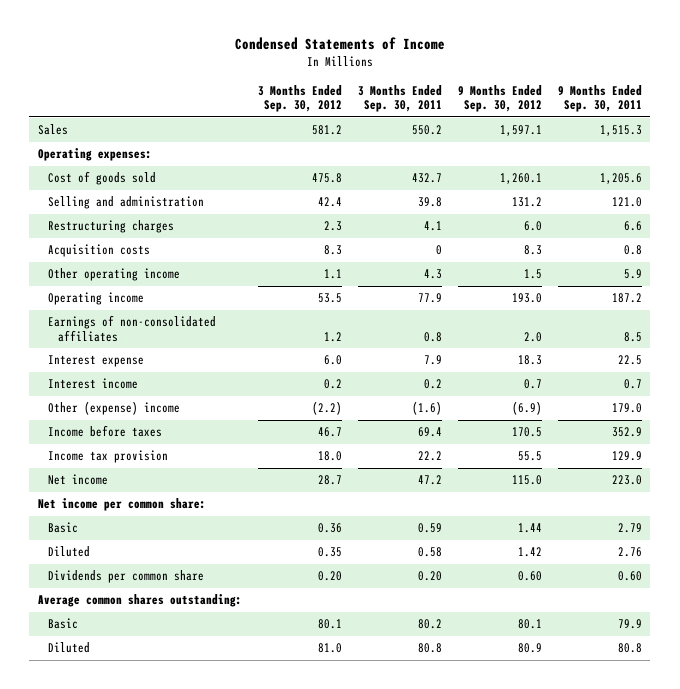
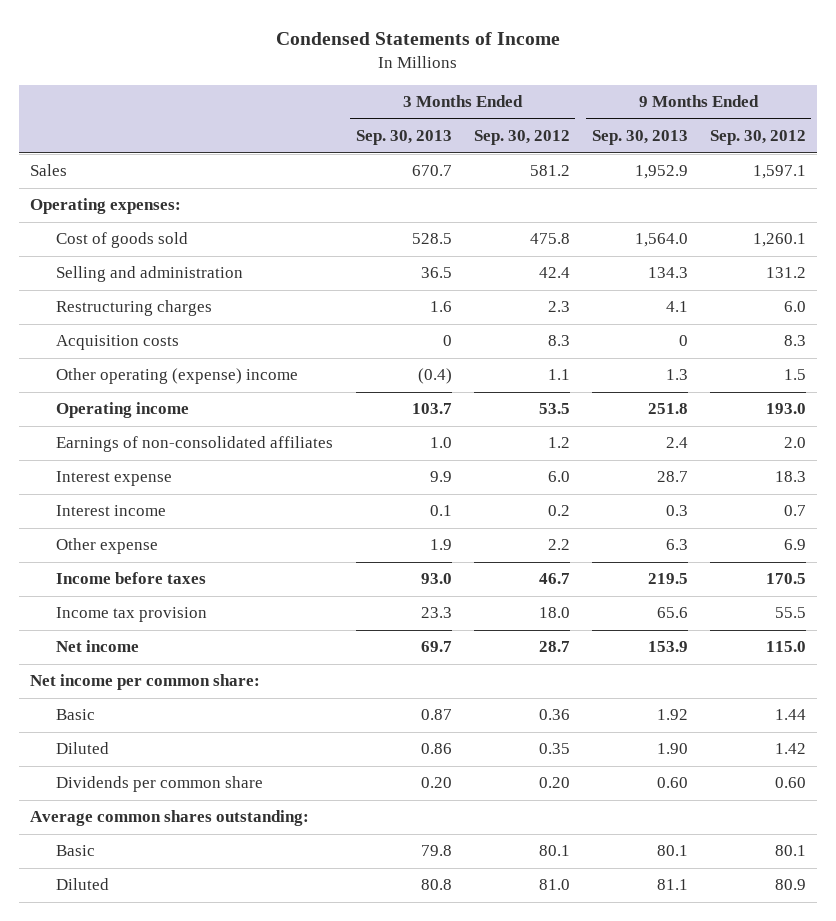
[357,84,442,112] 3 Months Ended Sep. 30, 2011 -> none
[558,84,643,112] 9 Months Ended Sep. 30, 2011 -> none
none -> [355,130,452,146] Sep. 30, 2013
none -> [591,130,688,146] Sep. 30, 2013
[47,268,180,282] Other operating income -> [56,368,299,385] Other operating (expense) income
[47,401,180,416] Other (expense) income -> [56,538,159,555] Other expense
[311,401,342,416] (2.2) -> [547,539,570,551] 2.2
[512,401,543,416] (6.9) -> [783,539,806,551] 6.9

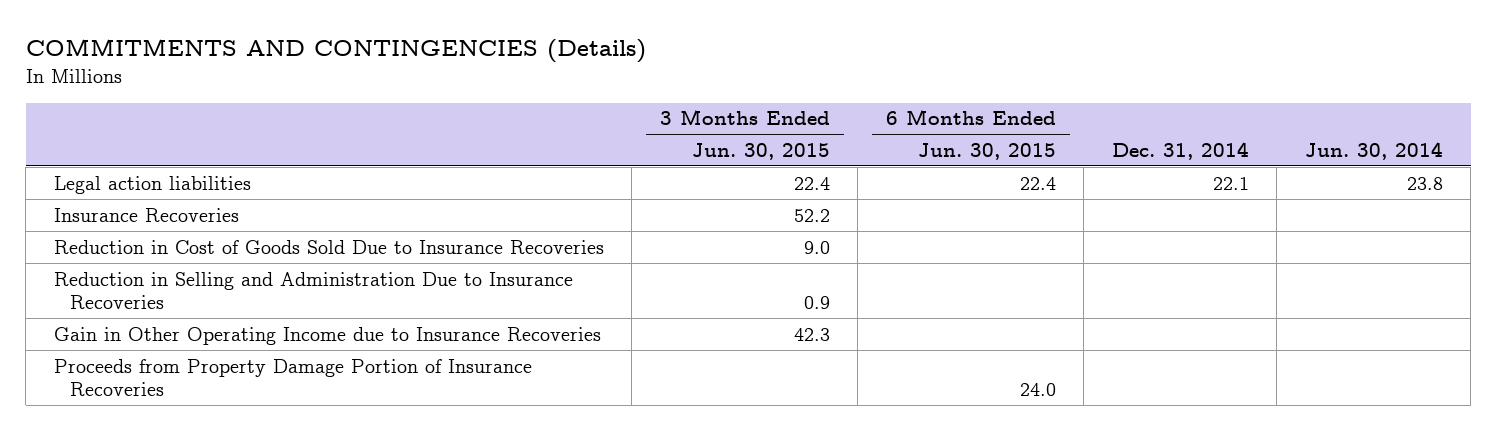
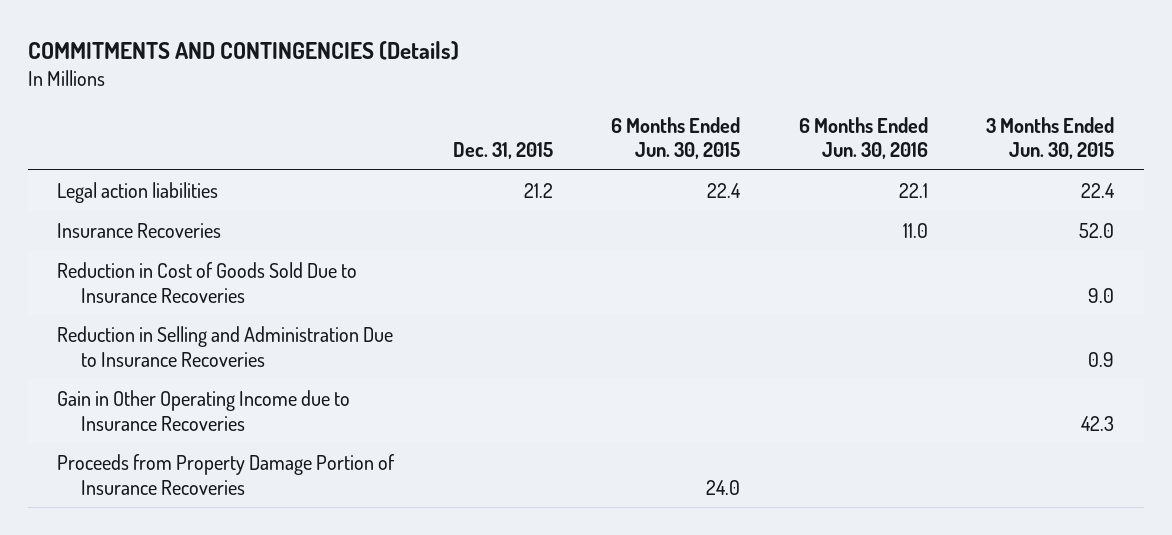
[1111,141,1249,160] Dec. 31, 2014 -> none
[1304,141,1443,160] Jun. 30, 2014 -> none
none -> [452,142,553,160] Dec. 31, 2015
none -> [798,116,928,160] 6 Months Ended Jun. 30, 2016
[793,208,830,222] 52.2 -> [1079,223,1115,239] 52.0

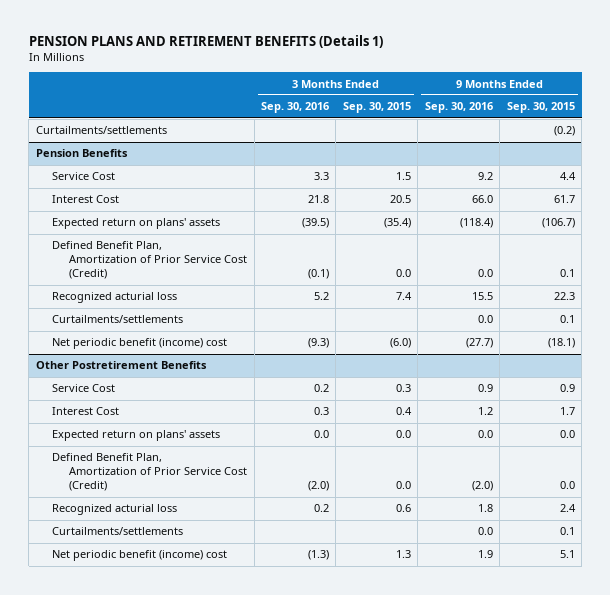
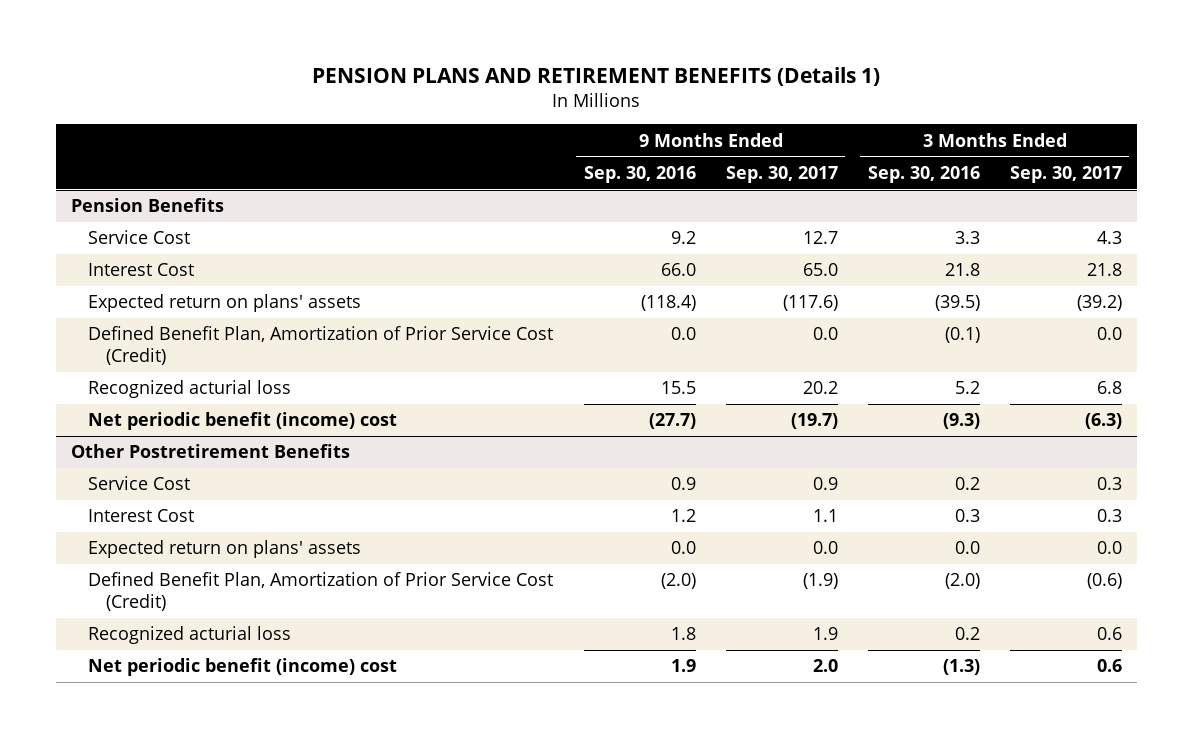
[342,102,411,114] Sep. 30, 2015 -> none
[506,102,575,114] Sep. 30, 2015 -> none
none -> [725,166,838,184] Sep. 30, 2017
none -> [1009,166,1122,184] Sep. 30, 2017
[35,126,167,135] Curtailments/settlements -> none
[52,315,184,324] Curtailments/settlements -> none
[52,527,184,536] Curtailments/settlements -> none

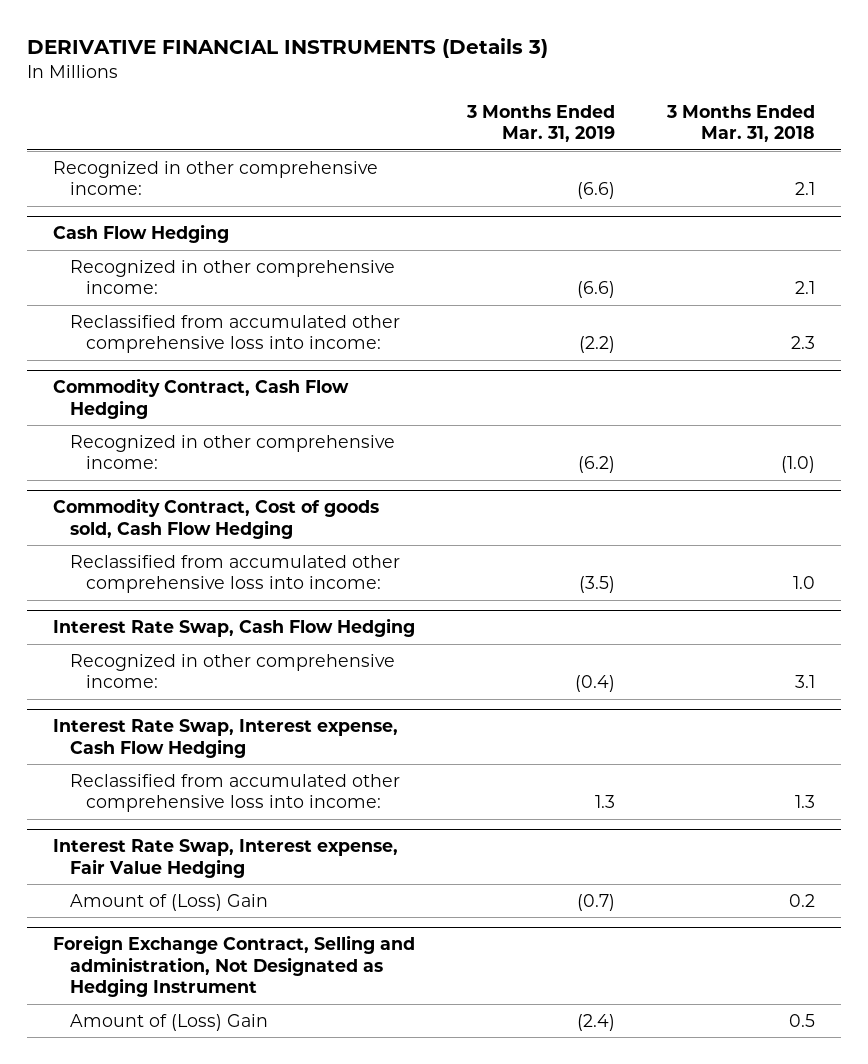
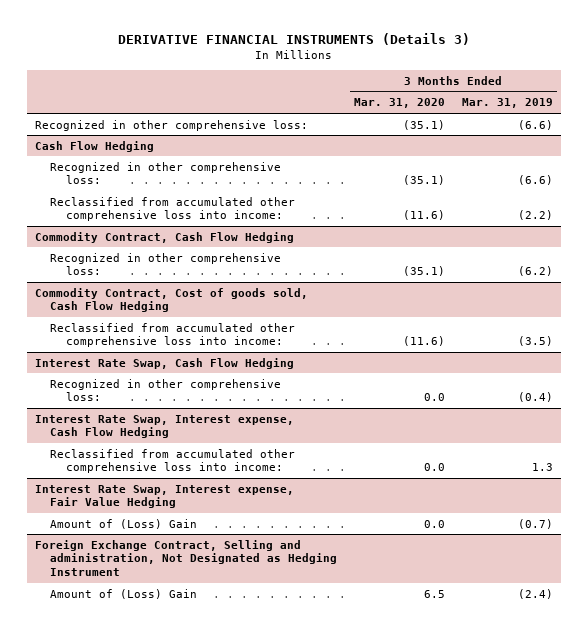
[665,104,815,143] 3 Months Ended Mar. 31, 2018 -> none
none -> [353,98,445,109] Mar. 31, 2020
[53,160,379,196] Recognized in other comprehensive income: -> [34,119,308,131] Recognized in other comprehensive loss:
[69,259,395,295] Recognized in other comprehensive income: -> [50,161,282,185] Recognized in other comprehensive loss:
[69,434,395,470] Recognized in other comprehensive income: -> [50,252,282,276] Recognized in other comprehensive loss:
[69,653,395,689] Recognized in other comprehensive income: -> [50,378,282,402] Recognized in other comprehensive loss:

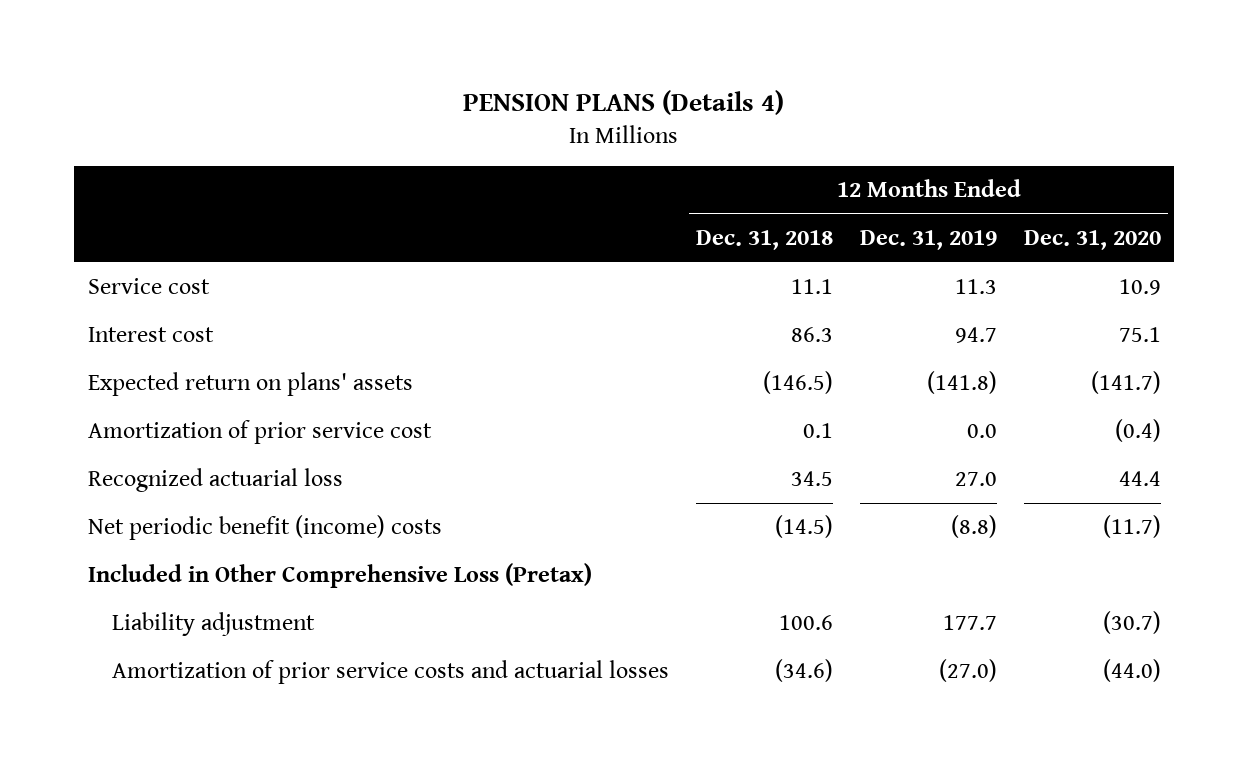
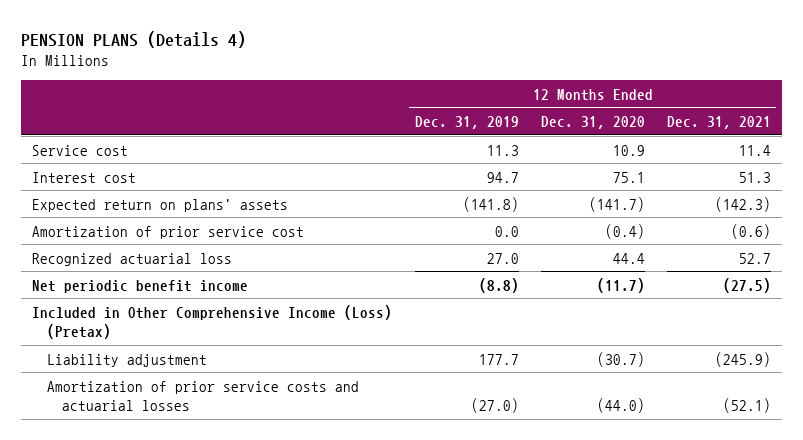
[696,230,834,251] Dec. 31, 2018 -> none
none -> [666,116,771,130] Dec. 31, 2021
[87,515,442,541] Net periodic benefit (income) costs -> [32,279,249,293] Net periodic benefit income
[87,563,592,589] Included in Other Comprehensive Loss (Pretax) -> [32,304,393,339] Included in Other Comprehensive Income (Loss) (Pretax)

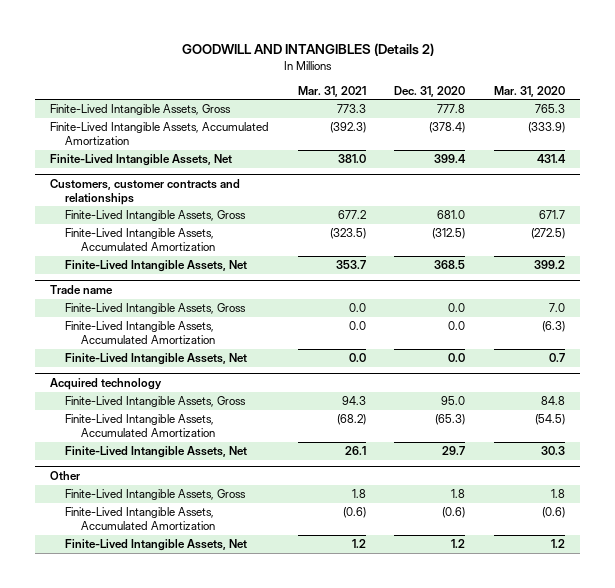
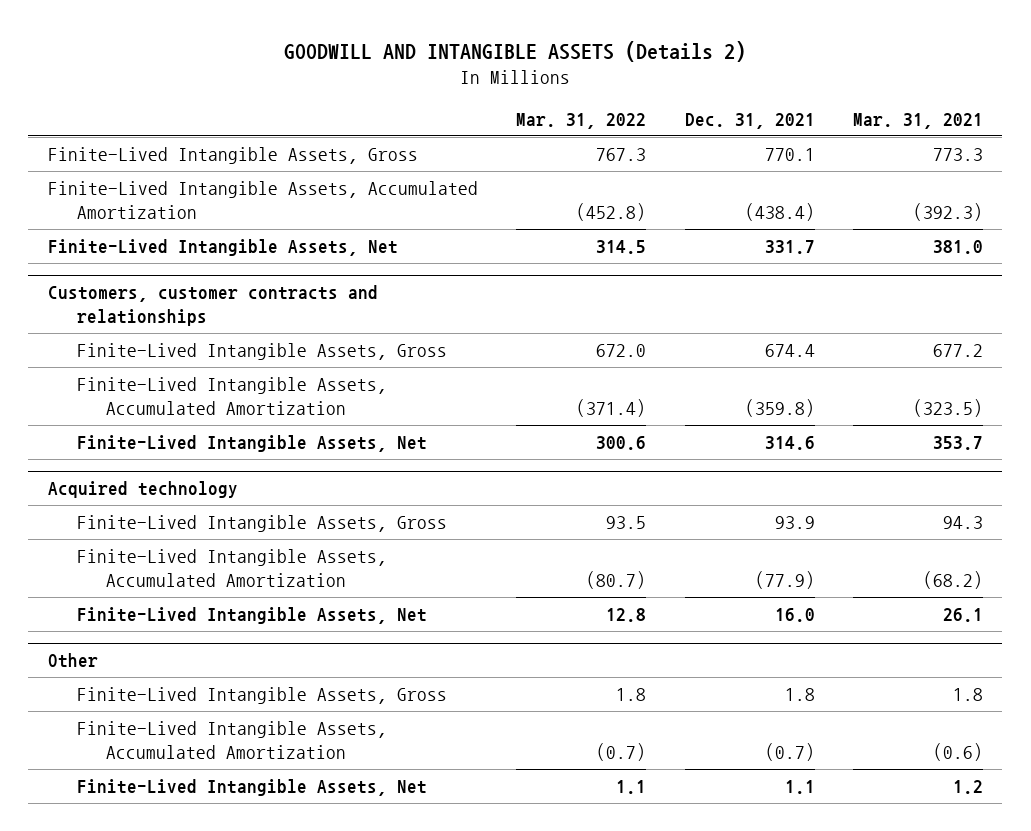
[181,42,434,56] GOODWILL AND INTANGIBLES (Details 2) -> [284,40,747,62] GOODWILL AND INTANGIBLE ASSETS (Details 2)
[394,85,466,97] Dec. 31, 2020 -> none
[494,85,566,97] Mar. 31, 2020 -> none
none -> [516,112,647,129] Mar. 31, 2022
none -> [684,112,815,129] Dec. 31, 2021
[49,285,113,295] Trade name -> none
[65,303,247,315] Finite-Lived Intangible Assets, Gross -> none
[65,321,216,344] Finite-Lived Intangible Assets, Accumulated Amortization -> none
[65,353,248,366] Finite-Lived Intangible Assets, Net -> none

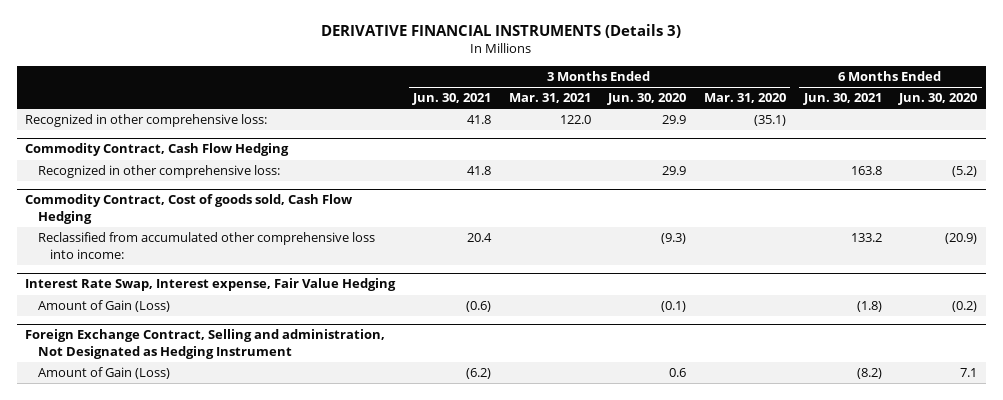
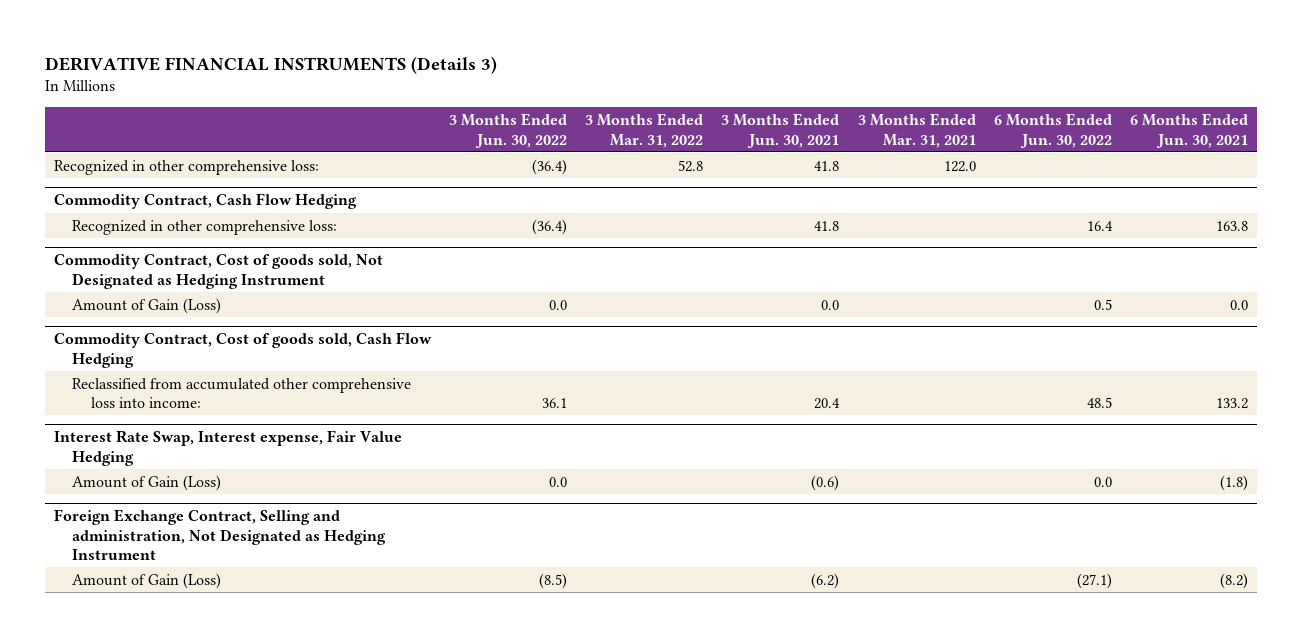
[607,93,687,106] Jun. 30, 2020 -> none
[703,93,786,104] Mar. 31, 2020 -> none
[898,93,978,106] Jun. 30, 2020 -> none
none -> [448,113,567,148] 3 Months Ended Jun. 30, 2022
none -> [585,113,704,148] 3 Months Ended Mar. 31, 2022
none -> [993,113,1112,148] 6 Months Ended Jun. 30, 2022
none -> [53,254,383,289] Commodity Contract, Cost of goods sold, Not Designated as Hedging Instrument
none -> [72,297,222,314] Amount of Gain (Loss)

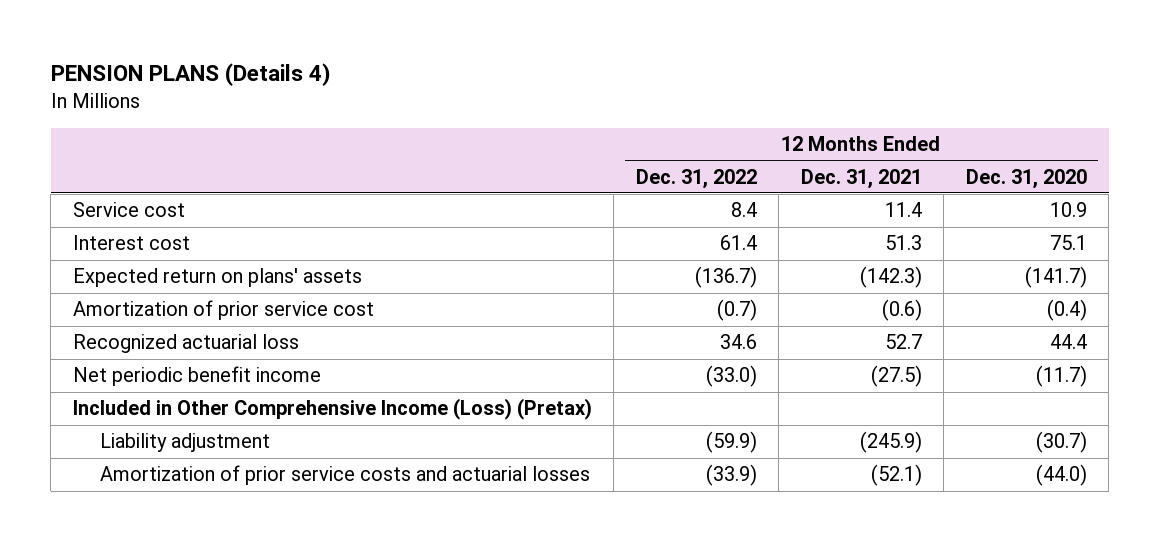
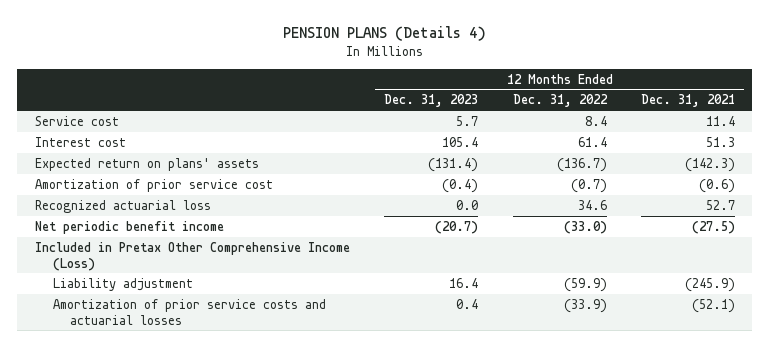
[965,168,1087,189] Dec. 31, 2020 -> none
none -> [384,94,479,108] Dec. 31, 2023
[72,398,592,421] Included in Other Comprehensive Income (Loss) (Pretax) -> [34,241,350,271] Included in Pretax Other Comprehensive Income (Loss)

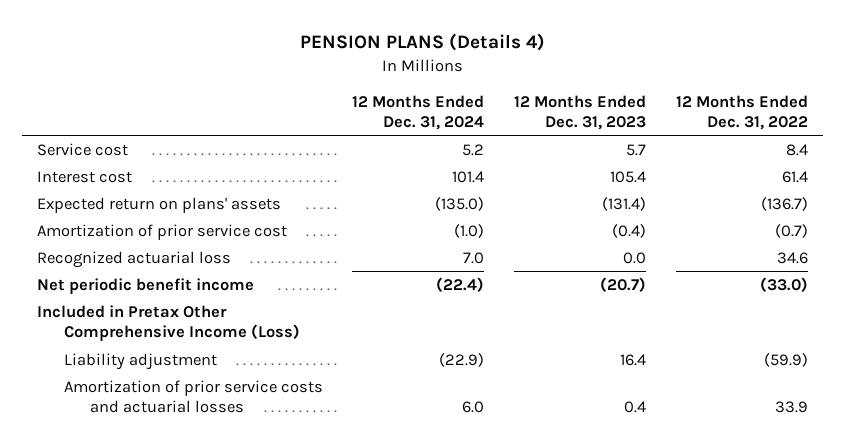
[641,94,736,108] Dec. 31, 2021 -> none
none -> [352,94,485,130] 12 Months Ended Dec. 31, 2024
[563,298,607,313] (33.9) -> [774,401,808,414] 33.9

